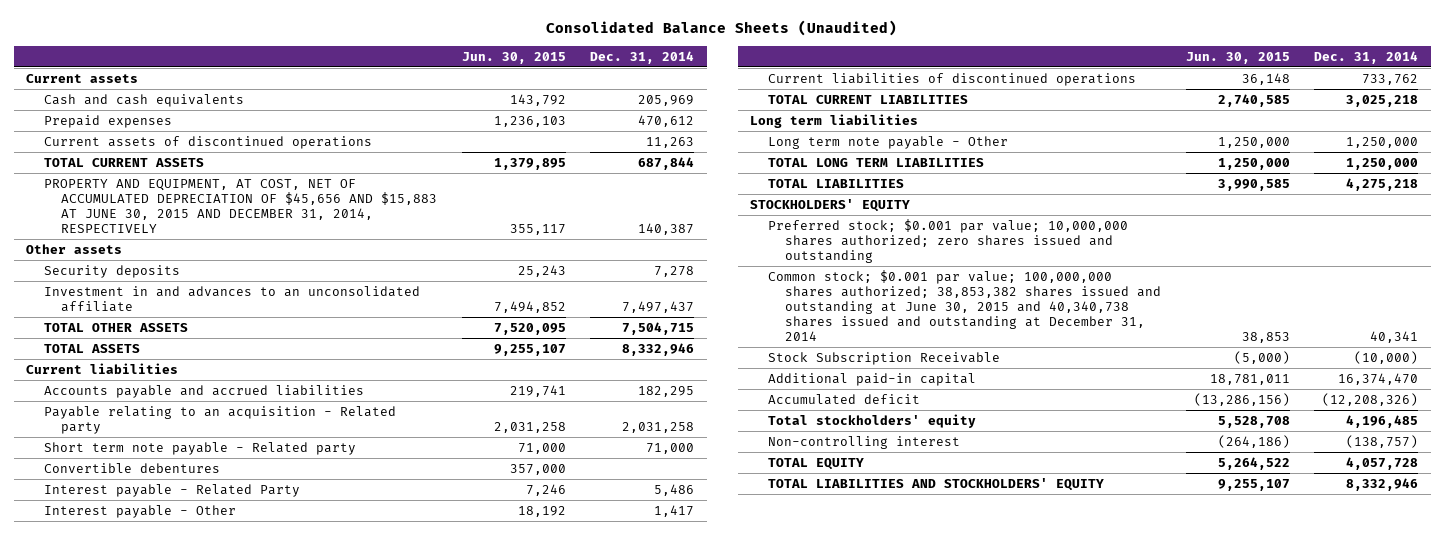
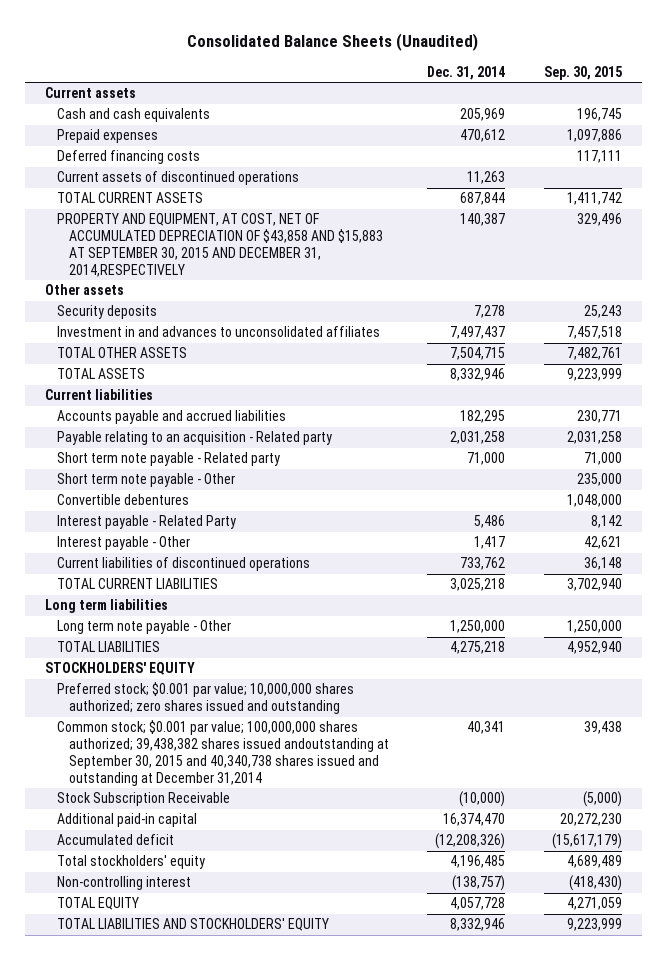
[461,51,566,64] Jun. 30, 2015 -> none
none -> [544,65,623,80] Sep. 30, 2015
none -> [56,150,200,165] Deferred financing costs
[43,179,437,233] PROPERTY AND EQUIPMENT, AT COST, NET OF ACCUMULATED DEPRECIATION OF $45,656 AND $15,883 AT JUNE 30, 2015 AND DECEMBER 31, 2014, RESPECTIVELY -> [56,213,383,277] PROPERTY AND EQUIPMENT, AT COST, NET OF ACCUMULATED DEPRECIATION OF $43,858 AND $15,883 AT SEPTEMBER 30, 2015 AND DECEMBER 31, 2014,RESPECTIVELY
[43,286,420,312] Investment in and advances to an unconsolidated affiliate -> [56,326,380,338] Investment in and advances to unconsolidated affiliates
none -> [56,473,235,488] Short term note payable - Other
[767,158,984,168] TOTAL LONG TERM LIABILITIES -> none
[767,270,1161,341] Common stock; $0.001 par value; 100,000,000 shares authorized; 38,853,382 shares issued and outstanding at June 30, 2015 and 40,340,738 shares issued and outstanding at December 31, 2014 -> [56,720,389,786] Common stock; $0.001 par value; 100,000,000 shares authorized; 39,438,382 shares issued andoutstanding at September 30, 2015 and 40,340,738 shares issued and outstanding at December 31,2014

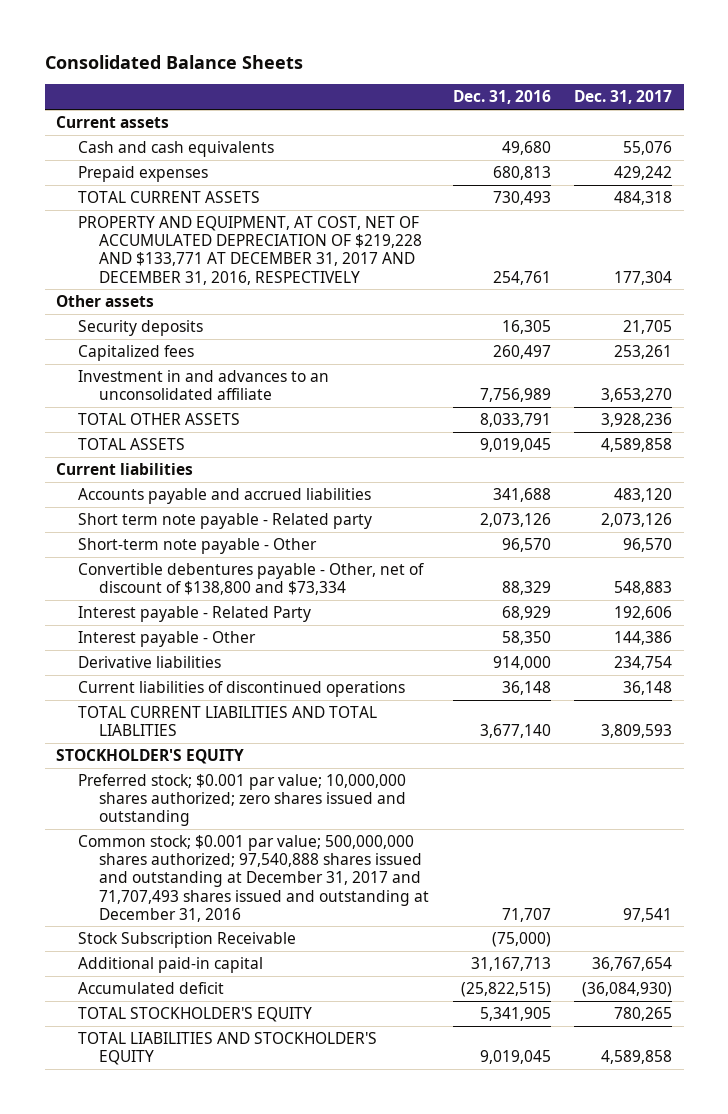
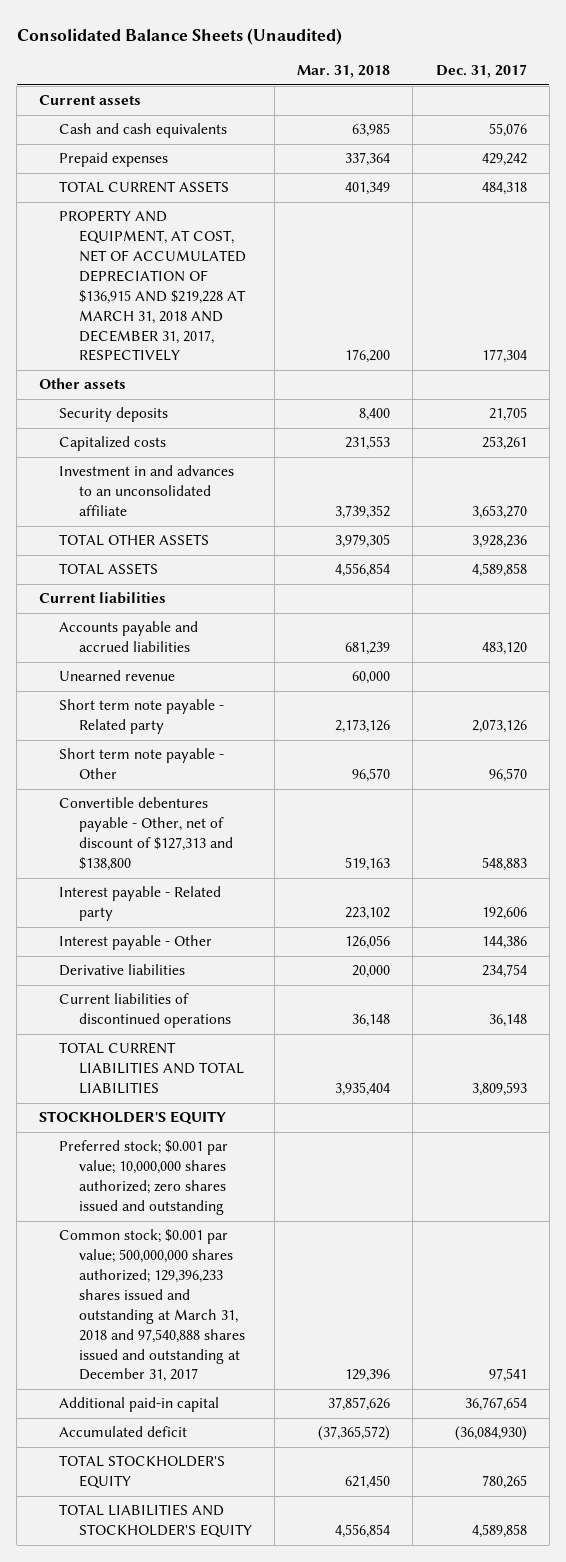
[44,54,303,69] Consolidated Balance Sheets -> [16,27,342,45] Consolidated Balance Sheets (Unaudited)
[452,90,551,105] Dec. 31, 2016 -> none
none -> [297,65,391,79] Mar. 31, 2018
[77,215,423,285] PROPERTY AND EQUIPMENT, AT COST, NET OF ACCUMULATED DEPRECIATION OF $219,228 AND $133,771 AT DECEMBER 31, 2017 AND DECEMBER 31, 2016, RESPECTIVELY -> [59,210,246,362] PROPERTY AND EQUIPMENT, AT COST, NET OF ACCUMULATED DEPRECIATION OF $136,915 AND $219,228 AT MARCH 31, 2018 AND DECEMBER 31, 2017, RESPECTIVELY
[77,344,194,361] Capitalized fees -> [59,436,167,452] Capitalized costs
none -> [59,670,176,682] Unearned revenue
[77,537,317,554] Short-term note payable - Other -> [59,748,225,780] Short term note payable - Other
[77,562,424,596] Convertible debentures payable - Other, net of discount of $138,800 and $73,334 -> [59,797,233,872] Convertible debentures payable - Other, net of discount of $127,313 and $138,800
[77,605,311,622] Interest payable - Related Party -> [59,886,222,922] Interest payable - Related party
[77,705,377,737] TOTAL CURRENT LIABILITIES AND TOTAL LIABLITIES -> [59,1042,244,1095] TOTAL CURRENT LIABILITIES AND TOTAL LIABILITIES
[77,931,296,948] Stock Subscription Receivable -> none
[77,834,430,922] Common stock; $0.001 par value; 500,000,000 shares authorized; 97,540,888 shares issued and outstanding at December 31, 2017 and 71,707,493 shares issued and outstanding at December 31, 2016 -> [59,1229,245,1383] Common stock; $0.001 par value; 500,000,000 shares authorized; 129,396,233 shares issued and outstanding at March 31, 2018 and 97,540,888 shares issued and outstanding at December 31, 2017

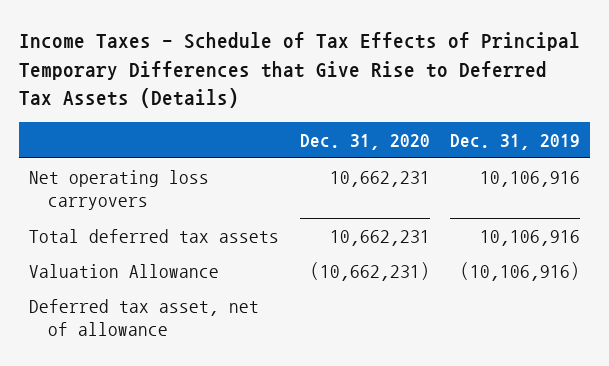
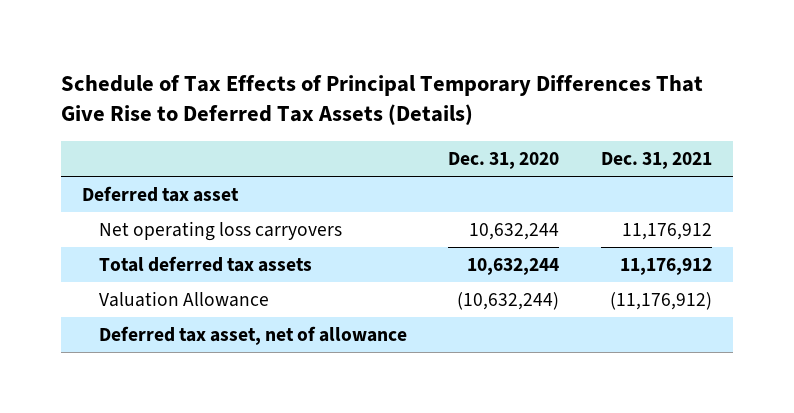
[19,32,581,109] Income Taxes - Schedule of Tax Effects of Principal Temporary Differences that Give Rise to Deferred Tax Assets (Details) -> [61,75,704,126] Schedule of Tax Effects of Principal Temporary Differences That Give Rise to Deferred Tax Assets (Details)
[449,133,580,150] Dec. 31, 2019 -> none
none -> [601,151,713,169] Dec. 31, 2021
none -> [82,186,240,203] Deferred tax asset
[329,170,430,187] 10,662,231 -> [469,223,560,241] 10,632,244
[329,229,430,246] 10,662,231 -> [467,258,560,276] 10,632,244
[309,261,430,281] (10,662,231) -> [457,292,560,311] (10,632,244)

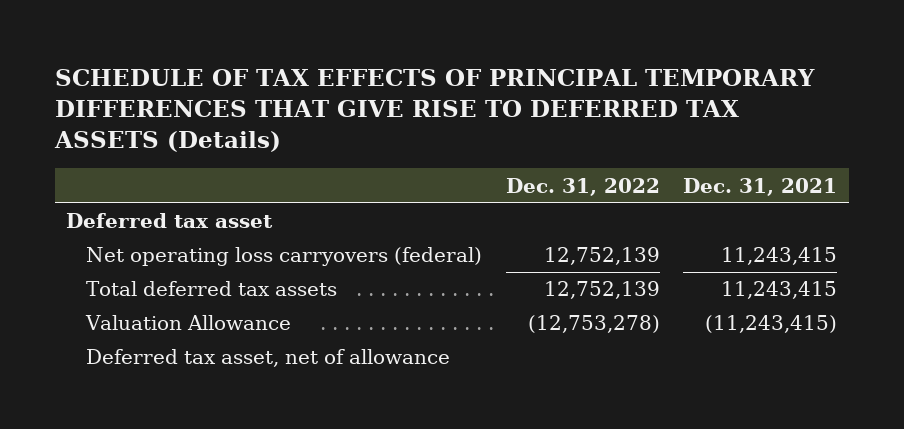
[61,75,704,126] Schedule of Tax Effects of Principal Temporary Differences That Give Rise to Deferred Tax Assets (Details) -> [53,68,815,153] SCHEDULE OF TAX EFFECTS OF PRINCIPAL TEMPORARY DIFFERENCES THAT GIVE RISE TO DEFERRED TAX ASSETS (Details)
[448,151,560,169] Dec. 31, 2020 -> none
none -> [505,177,660,196] Dec. 31, 2022
[98,221,342,242] Net operating loss carryovers -> [86,247,483,267] Net operating loss carryovers (federal)
[622,223,713,241] 11,176,912 -> [721,247,838,266] 11,243,415
[620,258,713,276] 11,176,912 -> [721,281,838,300] 11,243,415
[610,292,713,311] (11,176,912) -> [705,315,838,334] (11,243,415)

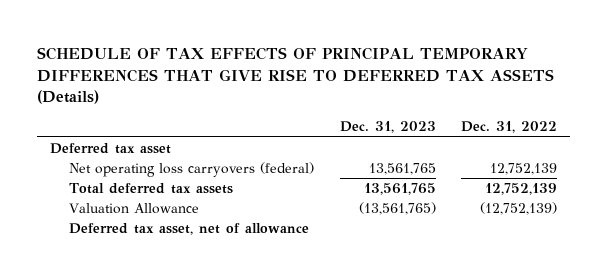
[683,177,838,196] Dec. 31, 2021 -> none
none -> [339,121,436,134] Dec. 31, 2023
[527,315,660,334] (12,753,278) -> [480,201,558,215] (12,752,139)

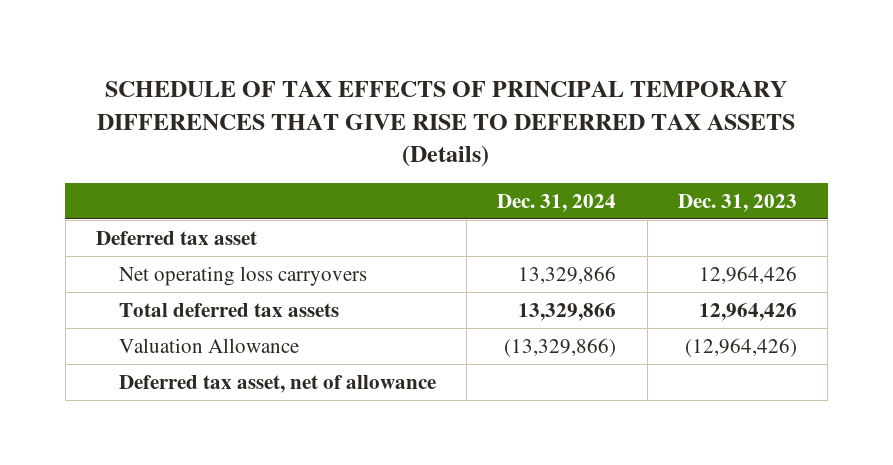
[461,121,558,134] Dec. 31, 2022 -> none
none -> [497,193,617,212] Dec. 31, 2024
[68,161,314,177] Net operating loss carryovers (federal) -> [118,266,367,287] Net operating loss carryovers
[368,162,436,175] 13,561,765 -> [698,266,797,285] 12,964,426
[363,182,436,195] 13,561,765 -> [698,303,797,322] 12,964,426
[358,201,436,215] (13,561,765) -> [684,338,797,358] (12,964,426)

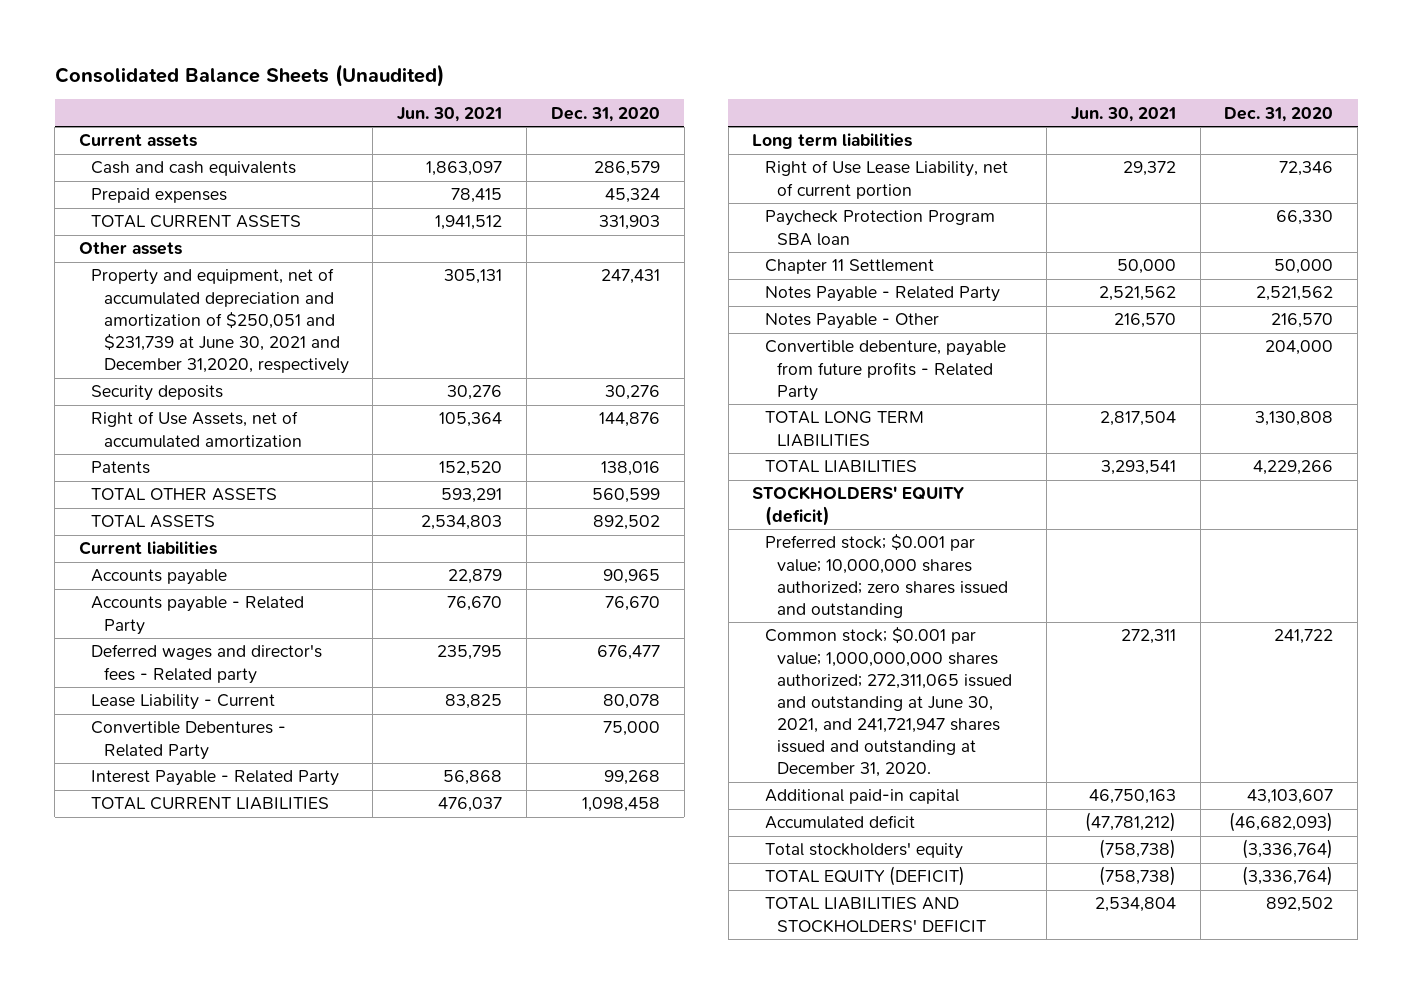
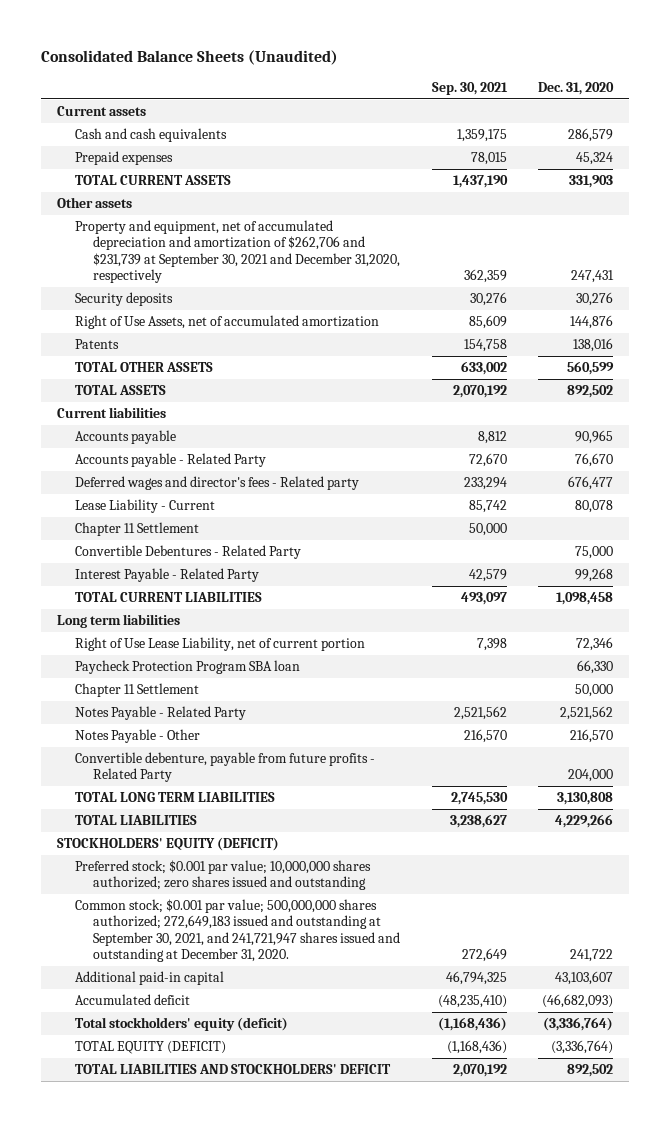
[397,106,503,122] Jun. 30, 2021 -> none
none -> [431,81,508,95] Sep. 30, 2021
[91,268,349,375] Property and equipment, net of accumulated depreciation and amortization of $250,051 and $231,739 at June 30, 2021 and December 31,2020, respectively -> [75,219,400,284] Property and equipment, net of accumulated depreciation and amortization of $262,706 and $231,739 at September 30, 2021 and December 31,2020, respectively
none -> [75,521,200,536] Chapter 11 Settlement
[752,486,965,526] STOCKHOLDERS' EQUITY (deficit) -> [57,836,280,851] STOCKHOLDERS' EQUITY (DEFICIT)
[764,627,1013,778] Common stock; $0.001 par value; 1,000,000,000 shares authorized; 272,311,065 issued and outstanding at June 30, 2021, and 241,721,947 shares issued and outstanding at December 31, 2020. -> [75,898,400,963] Common stock; $0.001 par value; 500,000,000 shares authorized; 272,649,183 issued and outstanding at September 30, 2021, and 241,721,947 shares issued and outstanding at December 31, 2020.
[764,842,963,860] Total stockholders' equity -> [75,1016,289,1031] Total stockholders' equity (deficit)

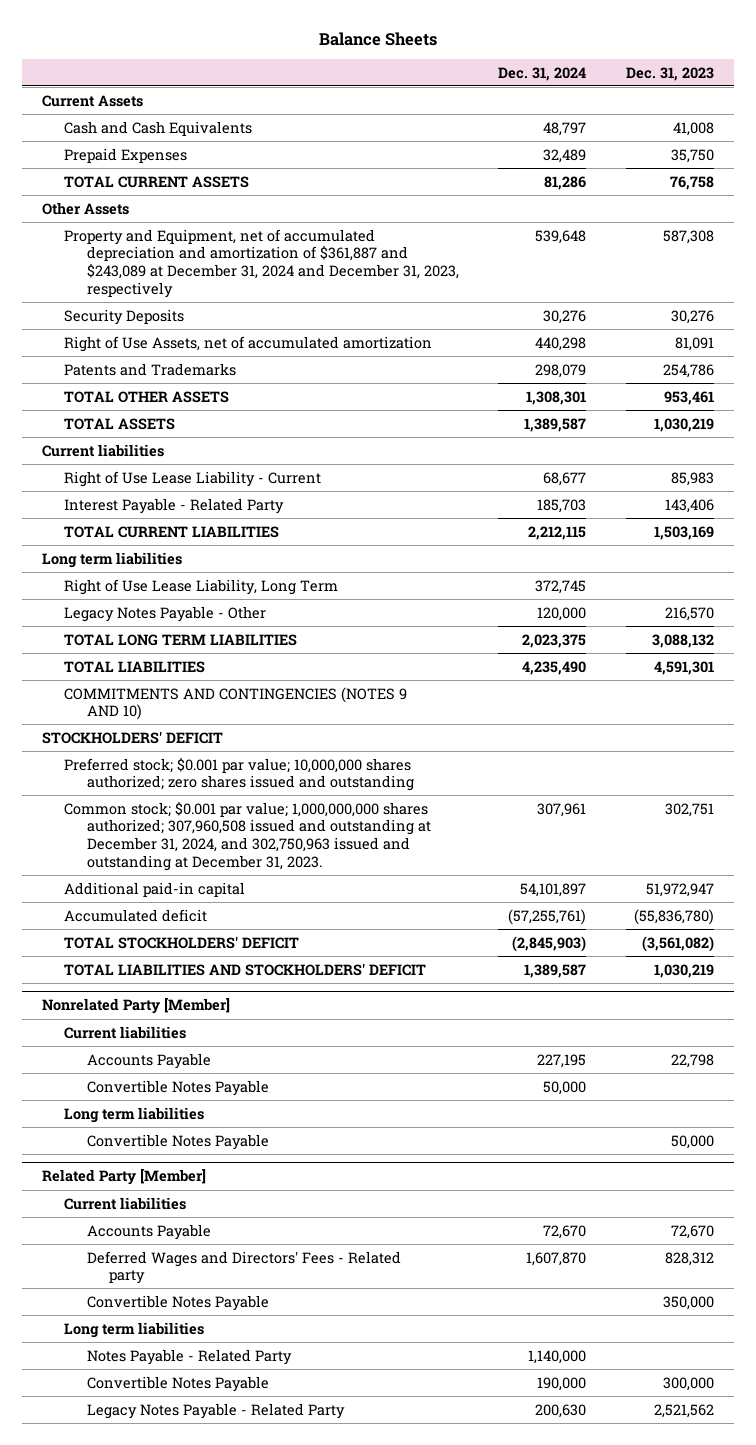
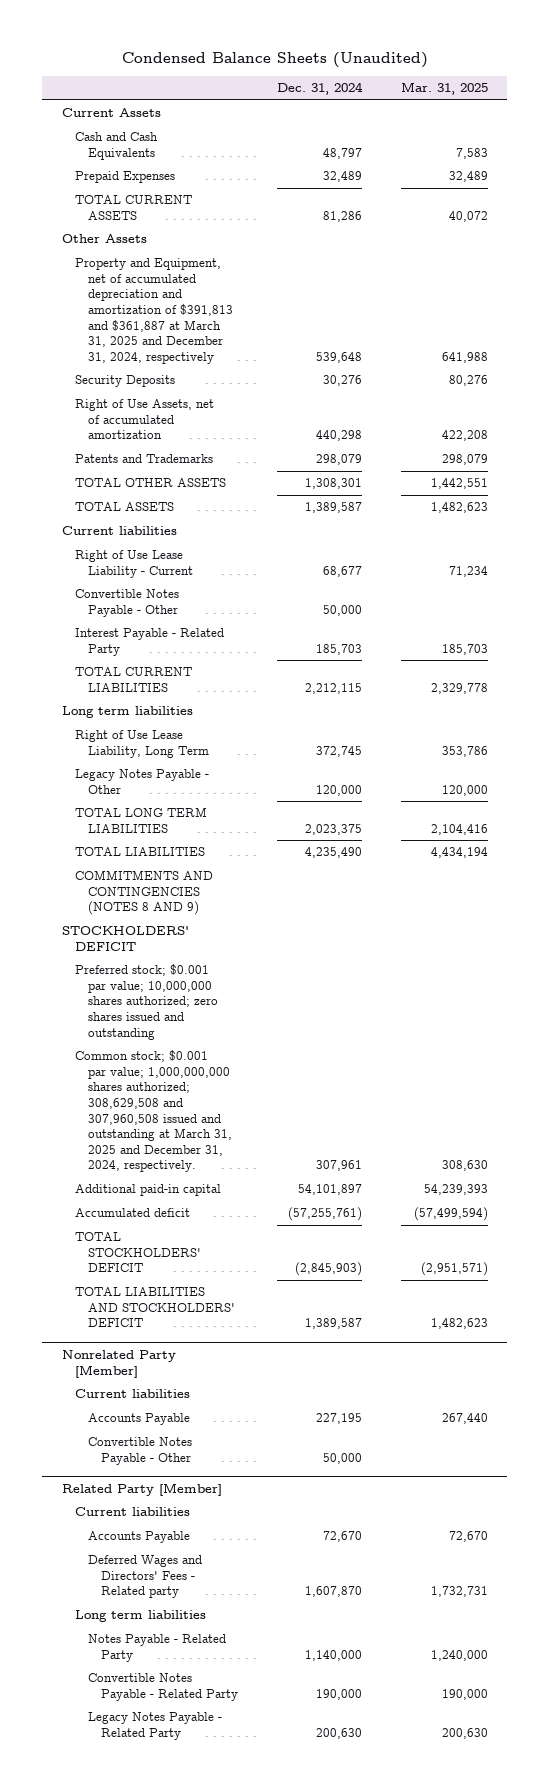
[318,31,437,46] Balance Sheets -> [121,51,428,68] Condensed Balance Sheets (Unaudited)
[625,66,714,81] Dec. 31, 2023 -> none
none -> [400,82,488,96] Mar. 31, 2025
[64,228,459,299] Property and Equipment, net of accumulated depreciation and amortization of $361,887 and $243,089 at December 31, 2024 and December 31, 2023, respectively -> [74,258,233,364] Property and Equipment, net of accumulated depreciation and amortization of $391,813 and $361,887 at March 31, 2025 and December 31, 2024, respectively
none -> [74,589,179,617] Convertible Notes Payable - Other
[64,686,408,721] COMMITMENTS AND CONTINGENCIES (NOTES 9 AND 10) -> [74,870,213,916] COMMITMENTS AND CONTINGENCIES (NOTES 8 AND 9)
[64,801,431,872] Common stock; $0.001 par value; 1,000,000,000 shares authorized; 307,960,508 issued and outstanding at December 31, 2024, and 302,750,963 issued and outstanding at December 31, 2023. -> [74,1050,232,1173] Common stock; $0.001 par value; 1,000,000,000 shares authorized; 308,629,508 and 307,960,508 issued and outstanding at March 31, 2025 and December 31, 2024, respectively.
[64,1106,205,1123] Long term liabilities -> none
[86,1133,269,1150] Convertible Notes Payable -> none
[86,1079,269,1096] Convertible Notes Payable -> [87,1437,192,1465] Convertible Notes Payable - Other
[86,1294,269,1311] Convertible Notes Payable -> none
[86,1375,269,1392] Convertible Notes Payable -> [87,1673,239,1701] Convertible Notes Payable - Related Party

